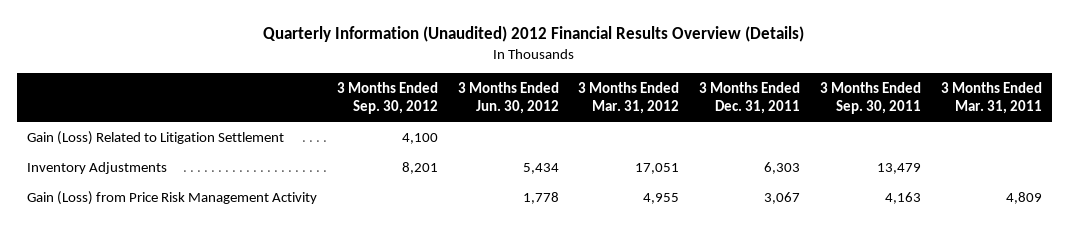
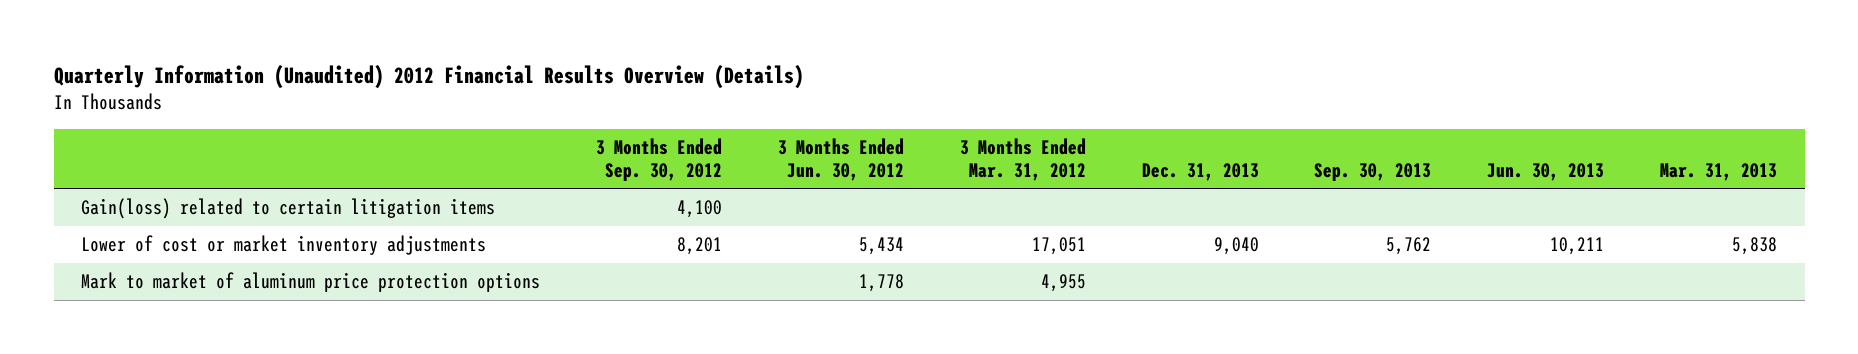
[699,81,801,114] 3 Months Ended Dec. 31, 2011 -> none
[820,81,922,114] 3 Months Ended Sep. 30, 2011 -> none
[941,81,1043,114] 3 Months Ended Mar. 31, 2011 -> none
none -> [1141,162,1259,181] Dec. 31, 2013
none -> [1314,162,1432,181] Sep. 30, 2013
none -> [1487,162,1605,181] Jun. 30, 2013
none -> [1660,162,1778,181] Mar. 31, 2013
[26,130,284,145] Gain (Loss) Related to Litigation Settlement -> [81,198,496,220] Gain(loss) related to certain litigation items
[26,161,167,174] Inventory Adjustments -> [81,235,487,256] Lower of cost or market inventory adjustments
[26,190,317,205] Gain (Loss) from Price Risk Management Activity -> [81,272,541,293] Mark to market of aluminum price protection options

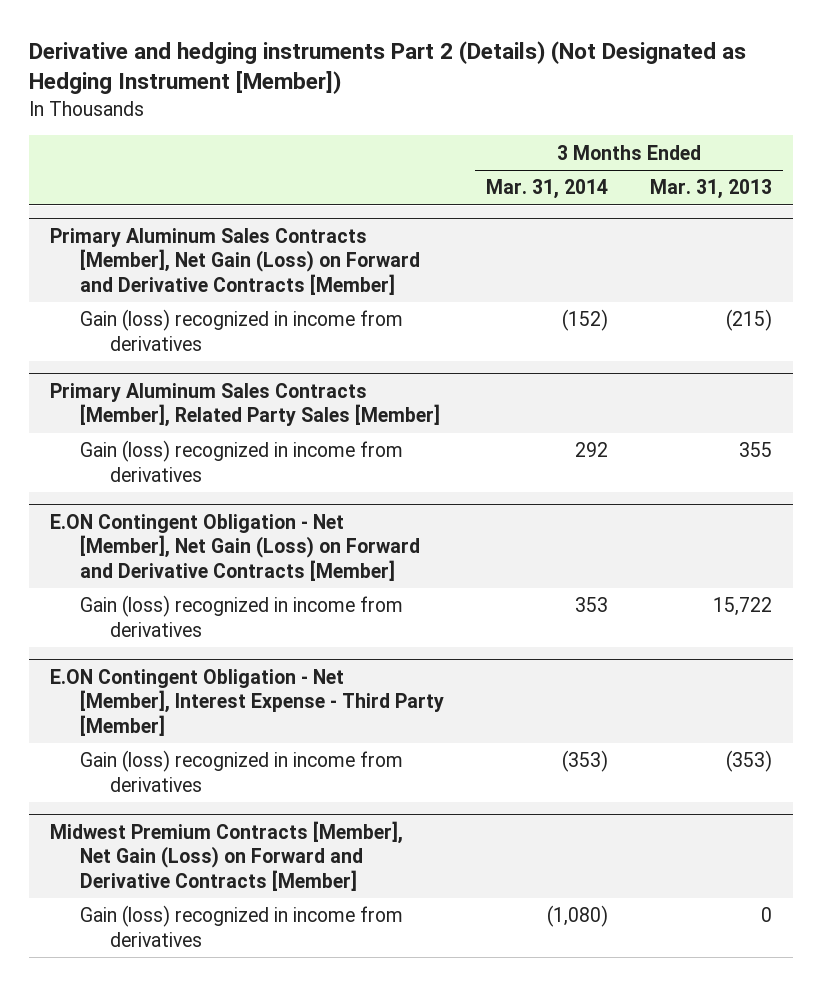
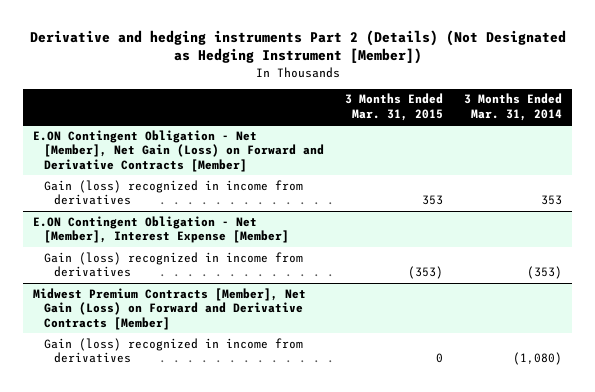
[650,179,773,200] Mar. 31, 2013 -> none
none -> [344,93,443,121] 3 Months Ended Mar. 31, 2015
[49,227,420,295] Primary Aluminum Sales Contracts [Member], Net Gain (Loss) on Forward and Derivative Contracts [Member] -> none
[79,309,403,351] Gain (loss) recognized in income from derivatives -> none
[49,382,440,428] Primary Aluminum Sales Contracts [Member], Related Party Sales [Member] -> none
[79,440,403,482] Gain (loss) recognized in income from derivatives -> none
[49,668,444,736] E.ON Contingent Obligation - Net [Member], Interest Expense - Third Party [Member] -> [33,215,289,244] E.ON Contingent Obligation - Net [Member], Interest Expense [Member]

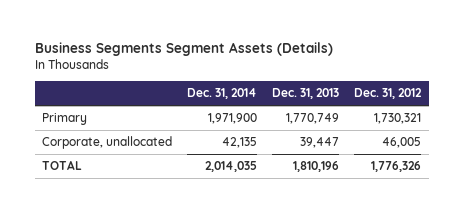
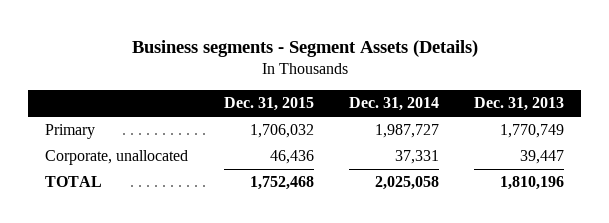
[34,42,333,57] Business Segments Segment Assets (Details) -> [131,39,478,57] Business segments - Segment Assets (Details)
[354,88,423,100] Dec. 31, 2012 -> none
none -> [223,97,314,112] Dec. 31, 2015
[208,113,258,125] 1,971,900 -> [374,124,439,139] 1,987,727
[222,137,258,149] 42,135 -> [394,150,439,165] 37,331
[205,161,258,173] 2,014,035 -> [374,176,439,191] 2,025,058

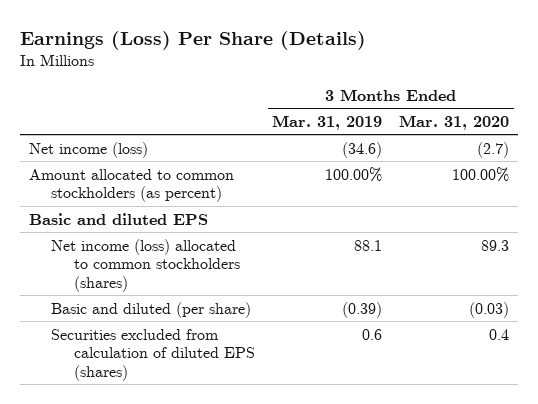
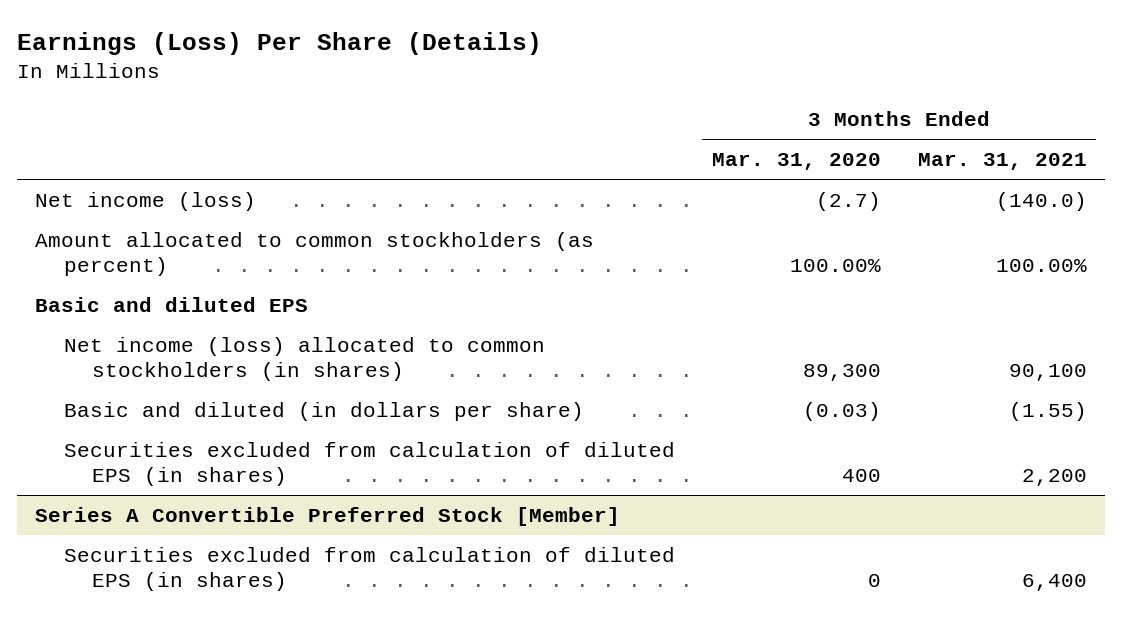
[272,114,383,130] Mar. 31, 2019 -> none
none -> [917,153,1087,171] Mar. 31, 2021
[51,238,240,292] Net income (loss) allocated to common stockholders (shares) -> [63,336,545,381] Net income (loss) allocated to common stockholders (in shares)
[481,239,510,251] 89.3 -> [802,363,881,381] 89,300
[51,301,252,318] Basic and diluted (per share) -> [63,401,584,421] Basic and diluted (in dollars per share)
[51,328,255,381] Securities excluded from calculation of diluted EPS (shares) -> [63,441,675,486] Securities excluded from calculation of diluted EPS (in shares)
[489,328,510,340] 0.4 -> [841,468,881,482] 400
none -> [35,506,621,526] Series A Convertible Preferred Stock [Member]
none -> [63,546,675,591] Securities excluded from calculation of diluted EPS (in shares)

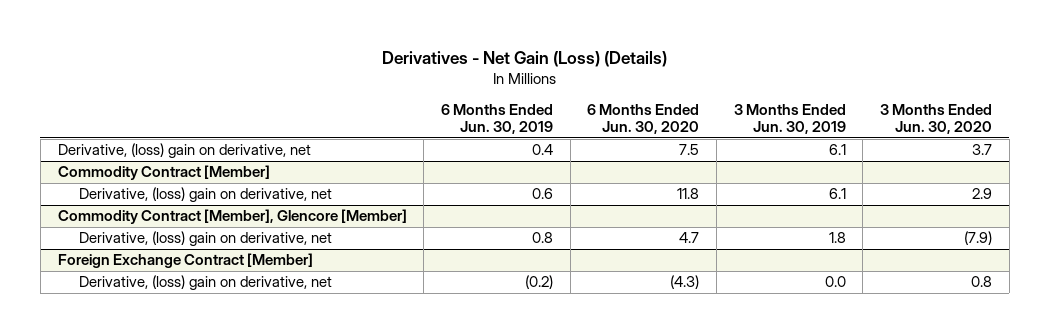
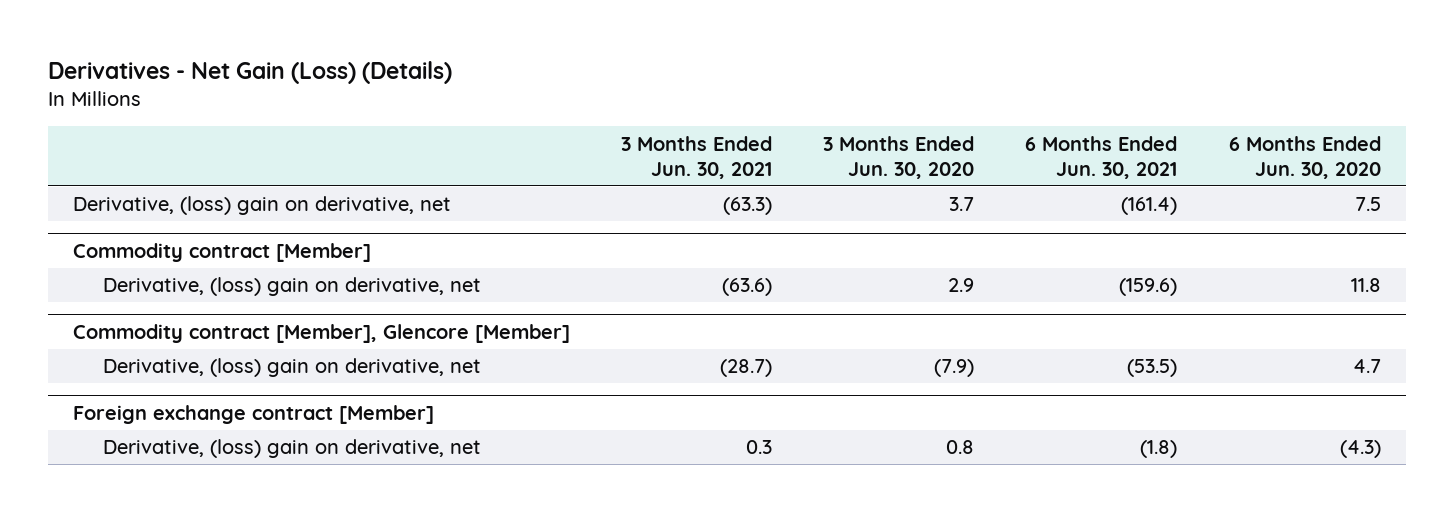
[441,103,554,135] 6 Months Ended Jun. 30, 2019 -> none
[733,103,846,135] 3 Months Ended Jun. 30, 2019 -> none
none -> [621,135,773,179] 3 Months Ended Jun. 30, 2021
none -> [1025,135,1178,179] 6 Months Ended Jun. 30, 2021
[57,165,270,181] Commodity Contract [Member] -> [73,242,372,262] Commodity contract [Member]
[57,209,407,225] Commodity Contract [Member], Glencore [Member] -> [73,323,571,343] Commodity contract [Member], Glencore [Member]
[57,253,313,269] Foreign Exchange Contract [Member] -> [73,404,435,424] Foreign exchange contract [Member]

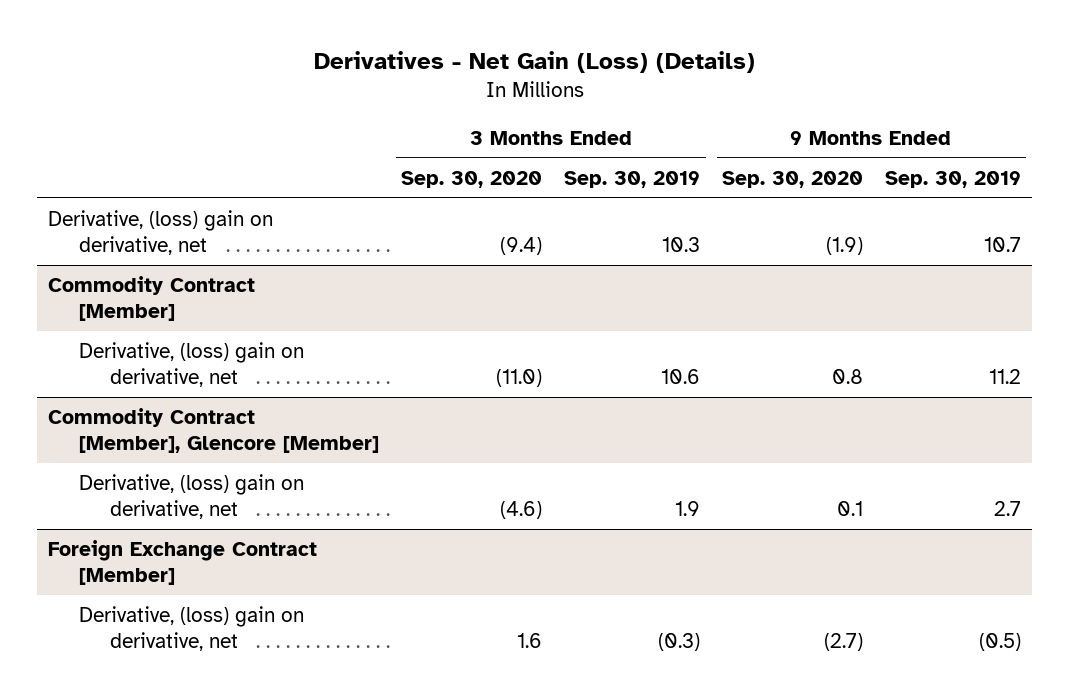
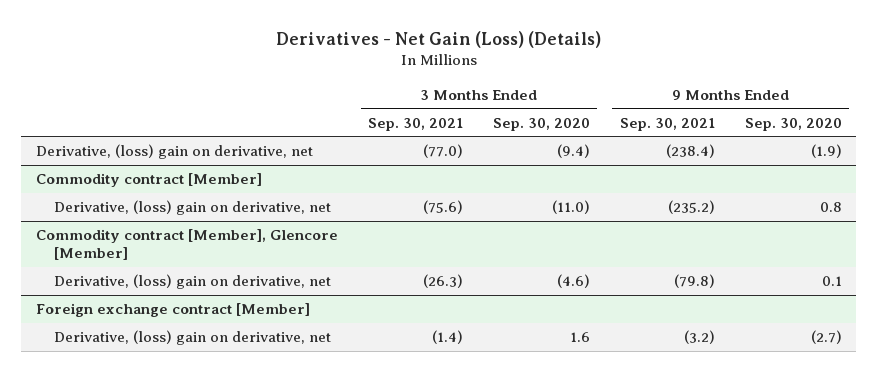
[564,170,701,188] Sep. 30, 2019 -> none
[884,170,1021,188] Sep. 30, 2019 -> none
none -> [368,117,464,131] Sep. 30, 2021
none -> [619,117,715,131] Sep. 30, 2021
[48,275,256,322] Commodity Contract [Member] -> [36,173,263,188] Commodity contract [Member]
[48,407,380,454] Commodity Contract [Member], Glencore [Member] -> [36,229,339,261] Commodity contract [Member], Glencore [Member]
[48,539,318,586] Foreign Exchange Contract [Member] -> [36,303,311,318] Foreign exchange contract [Member]

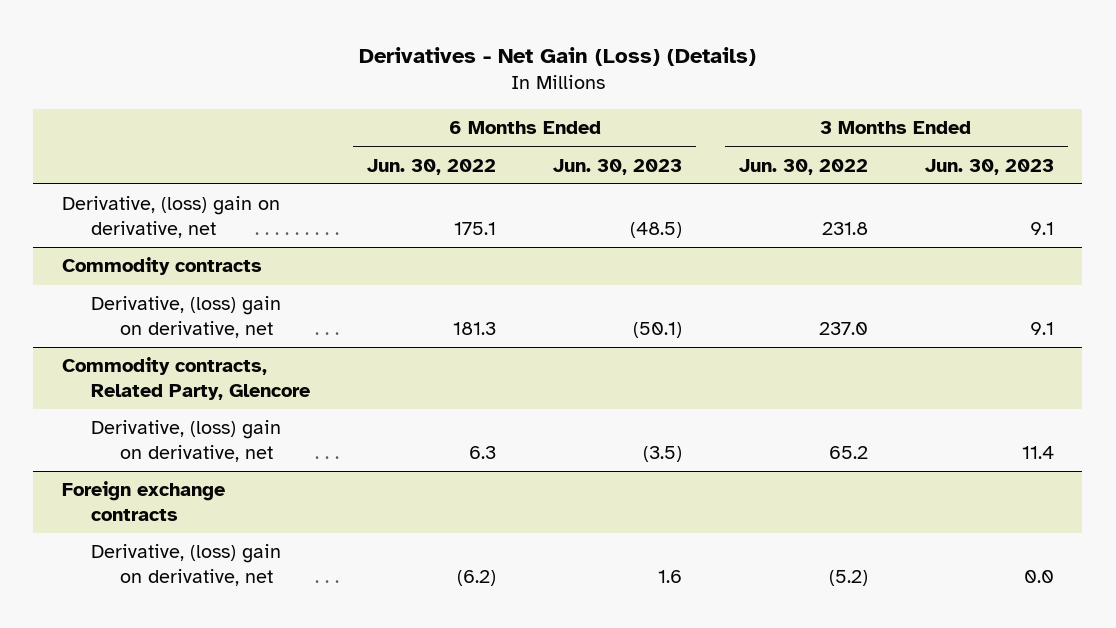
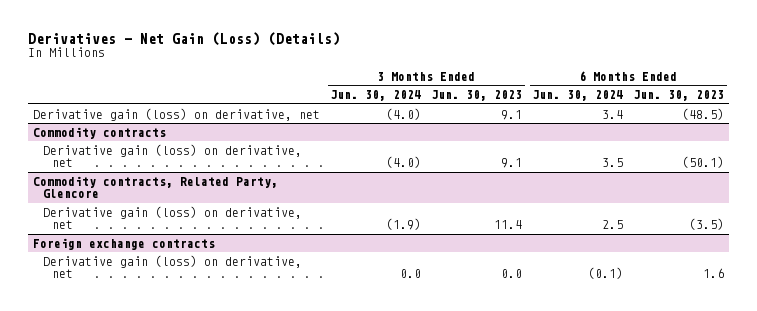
[367,158,497,175] Jun. 30, 2022 -> none
[738,158,868,175] Jun. 30, 2022 -> none
none -> [330,90,422,102] Jun. 30, 2024
none -> [532,90,624,102] Jun. 30, 2024
[61,196,280,239] Derivative, (loss) gain on derivative, net -> [33,107,321,121] Derivative gain (loss) on derivative, net
[91,296,282,339] Derivative, (loss) gain on derivative, net -> [42,143,302,168] Derivative gain (loss) on derivative, net
[91,420,282,463] Derivative, (loss) gain on derivative, net -> [42,205,302,230] Derivative gain (loss) on derivative, net
[91,544,282,587] Derivative, (loss) gain on derivative, net -> [42,254,302,279] Derivative gain (loss) on derivative, net

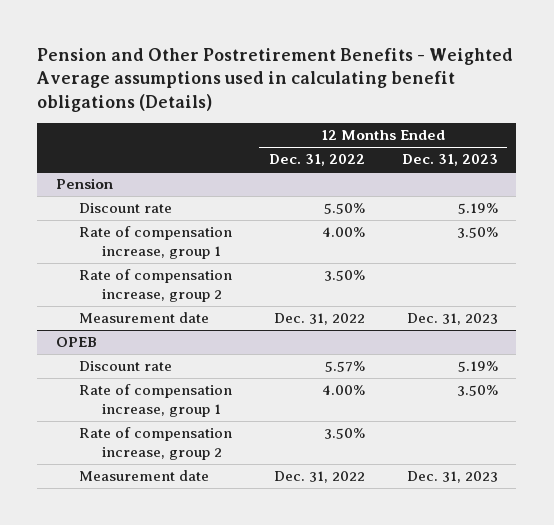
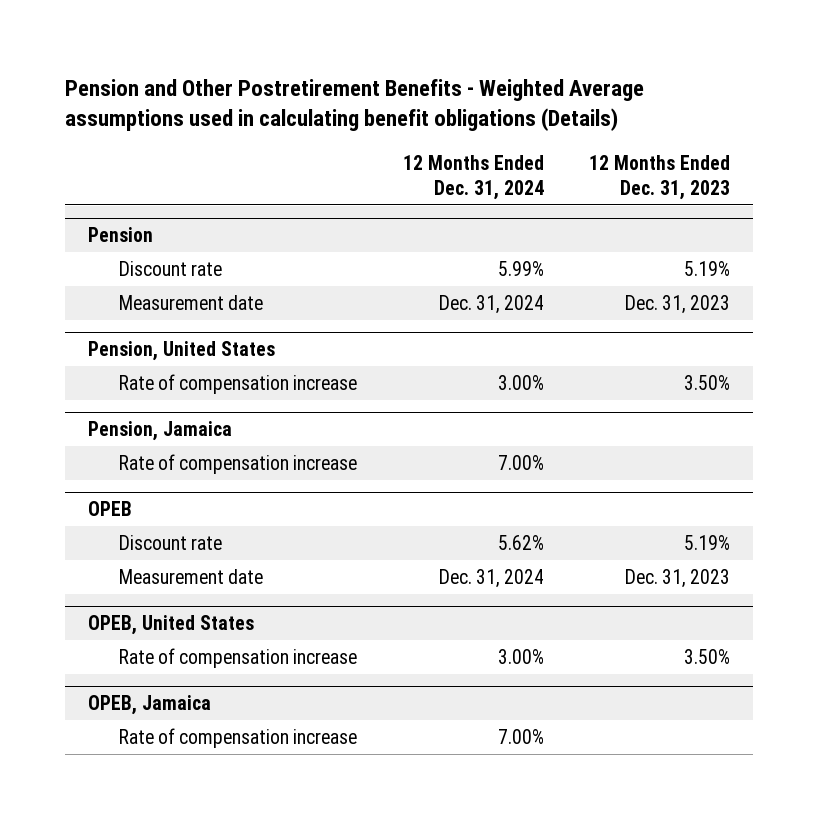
[268,154,365,167] Dec. 31, 2022 -> none
none -> [402,154,544,200] 12 Months Ended Dec. 31, 2024
[78,226,232,260] Rate of compensation increase, group 1 -> none
[78,269,232,303] Rate of compensation increase, group 2 -> none
none -> [88,341,276,362] Pension, United States
none -> [119,373,358,394] Rate of compensation increase
none -> [88,421,233,442] Pension, Jamaica
none -> [119,453,358,474] Rate of compensation increase
[78,384,232,418] Rate of compensation increase, group 1 -> none
[78,427,232,461] Rate of compensation increase, group 2 -> none
none -> [88,615,255,636] OPEB, United States
none -> [119,647,358,668] Rate of compensation increase
none -> [88,695,212,716] OPEB, Jamaica
none -> [119,727,358,748] Rate of compensation increase

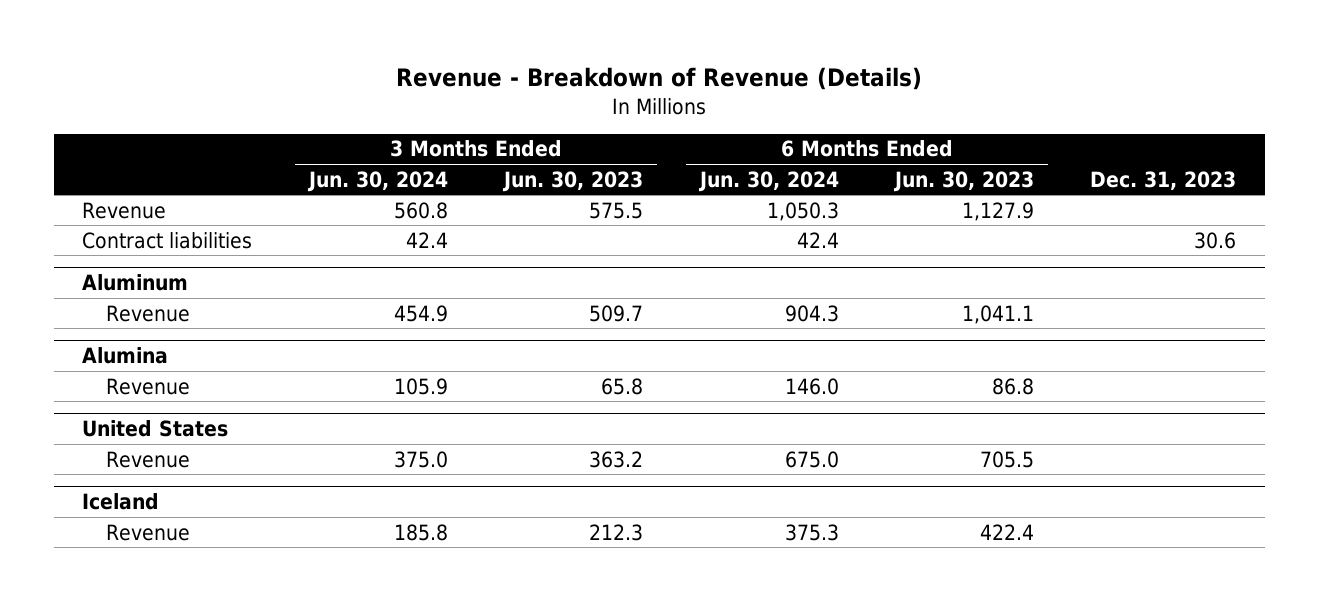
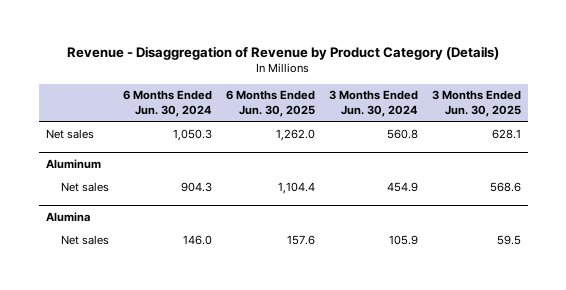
[396,66,923,90] Revenue - Breakdown of Revenue (Details) -> [67,45,500,60] Revenue - Disaggregation of Revenue by Product Category (Details)
[502,170,644,192] Jun. 30, 2023 -> none
[893,170,1035,192] Jun. 30, 2023 -> none
[1090,170,1237,190] Dec. 31, 2023 -> none
none -> [225,90,315,117] 6 Months Ended Jun. 30, 2025
none -> [431,90,521,117] 3 Months Ended Jun. 30, 2025
[82,231,253,249] Contract liabilities -> none
[82,201,167,219] Revenue -> [45,128,94,139] Net sales
[106,304,191,322] Revenue -> [61,181,110,192] Net sales
[82,420,229,438] United States -> none
[106,450,191,468] Revenue -> none
[82,493,160,511] Iceland -> none
[106,523,191,541] Revenue -> none
[106,377,191,395] Revenue -> [61,234,110,245] Net sales

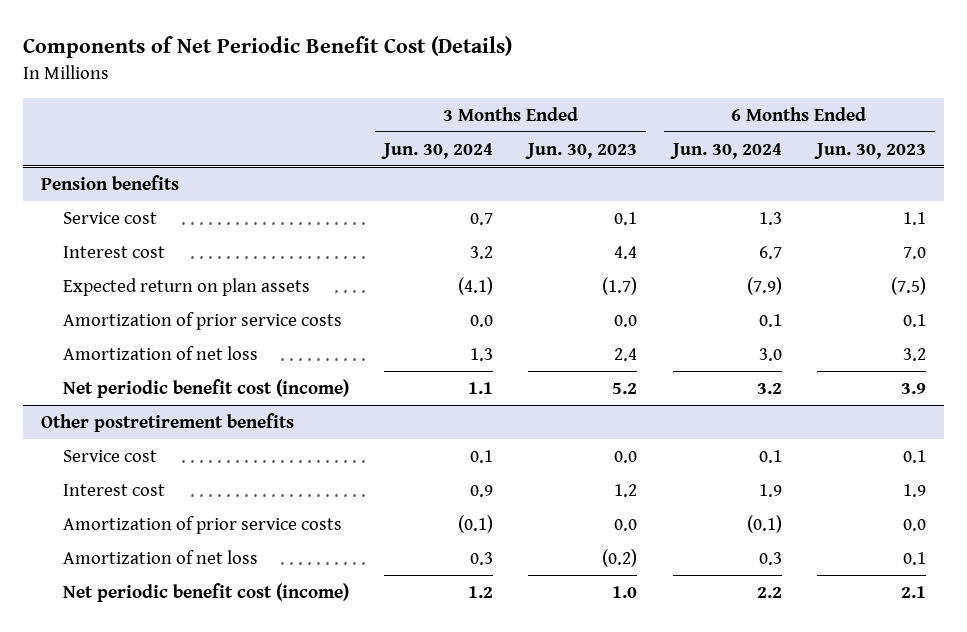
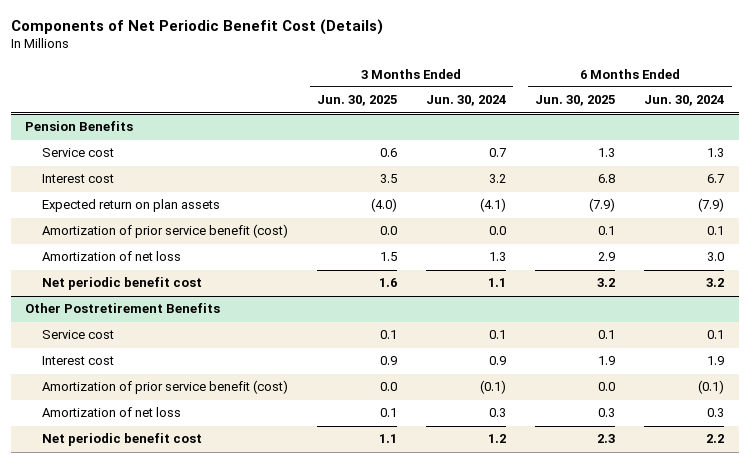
[525,142,638,159] Jun. 30, 2023 -> none
[813,142,926,159] Jun. 30, 2023 -> none
none -> [316,95,397,107] Jun. 30, 2025
none -> [535,95,616,107] Jun. 30, 2025
[41,174,180,190] Pension benefits -> [25,121,134,132] Pension Benefits
[62,311,342,330] Amortization of prior service costs -> [41,224,288,239] Amortization of prior service benefit (cost)
[62,378,349,398] Net periodic benefit cost (income) -> [41,277,202,291] Net periodic benefit cost
[41,412,295,432] Other postretirement benefits -> [25,303,221,314] Other Postretirement Benefits
[62,515,342,534] Amortization of prior service costs -> [41,380,288,395] Amortization of prior service benefit (cost)
[62,582,349,602] Net periodic benefit cost (income) -> [41,433,202,447] Net periodic benefit cost

